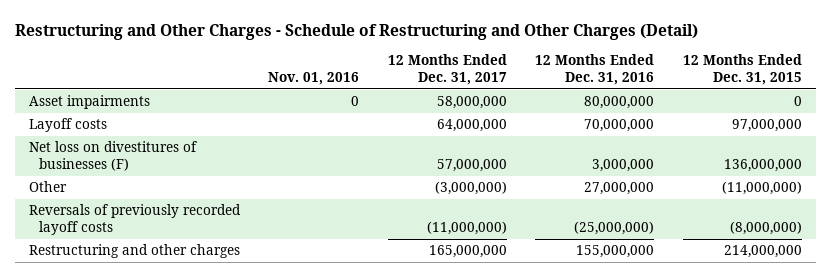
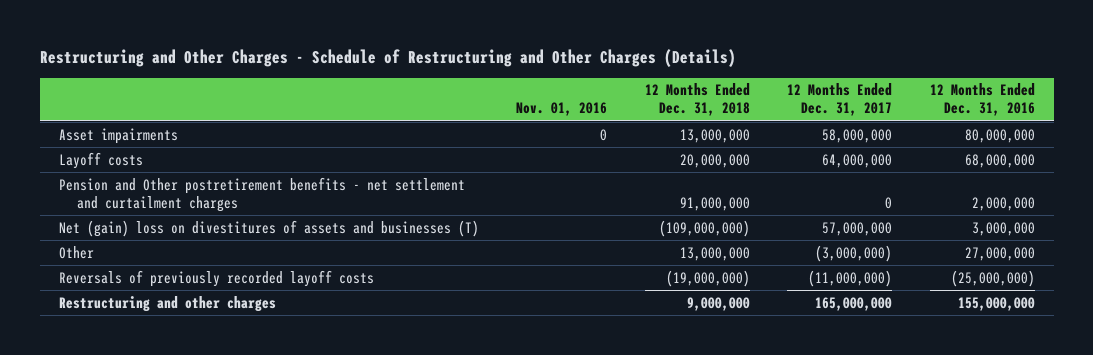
[14,23,698,40] Restructuring and Other Charges - Schedule of Restructuring and Other Charges (Detail) -> [39,48,736,67] Restructuring and Other Charges - Schedule of Restructuring and Other Charges (Details)
[682,54,802,86] 12 Months Ended Dec. 31, 2015 -> none
none -> [644,83,750,117] 12 Months Ended Dec. 31, 2018
[584,119,655,133] 70,000,000 -> [964,153,1035,168] 68,000,000
none -> [58,176,465,212] Pension and Other postretirement benefits - net settlement and curtailment charges
[29,141,198,172] Net loss on divestitures of businesses (F) -> [58,219,479,237] Net (gain) loss on divestitures of assets and businesses (T)

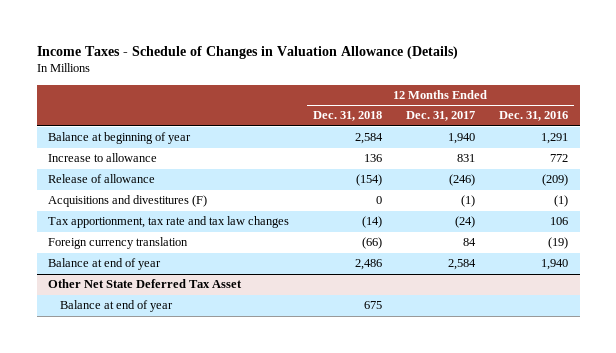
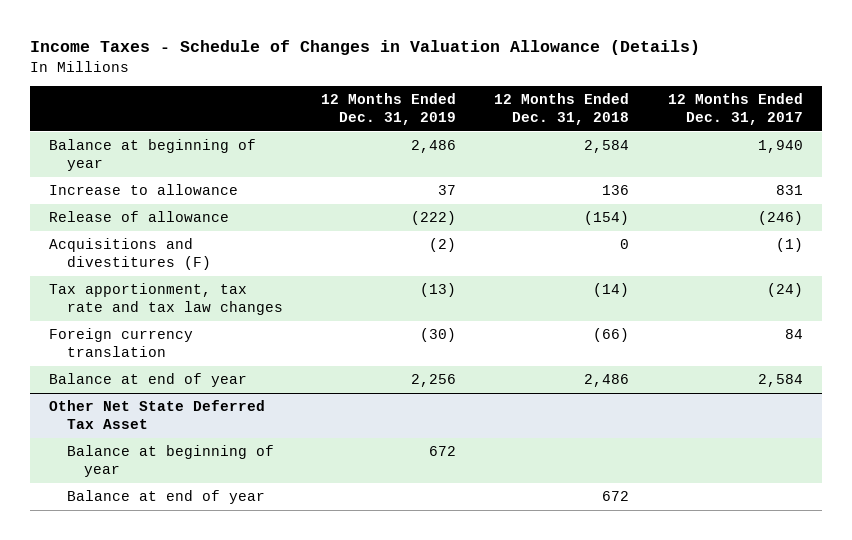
[498,111,568,122] Dec. 31, 2016 -> none
none -> [320,93,456,126] 12 Months Ended Dec. 31, 2019
none -> [66,445,274,478] Balance at beginning of year
[364,301,383,310] 675 -> [602,491,630,502] 672

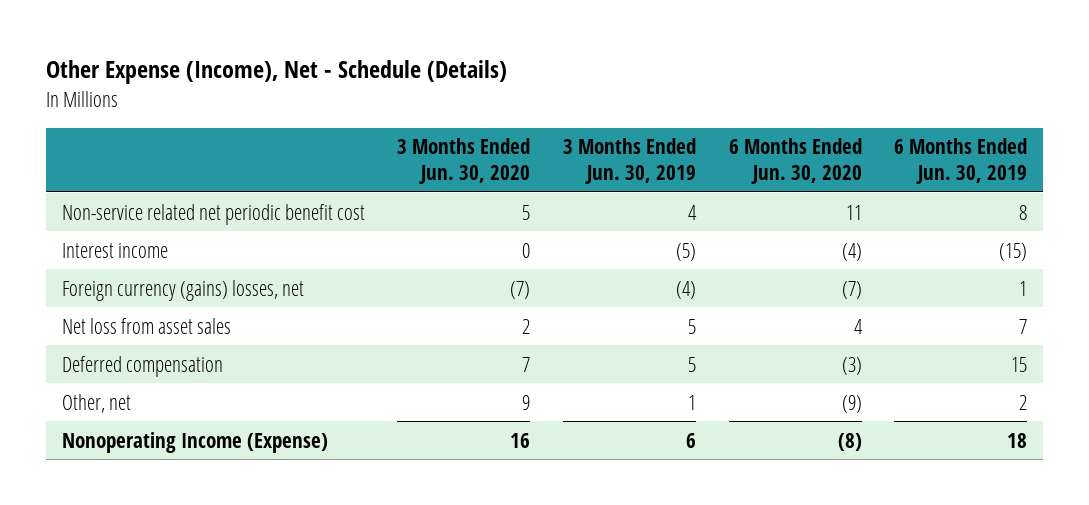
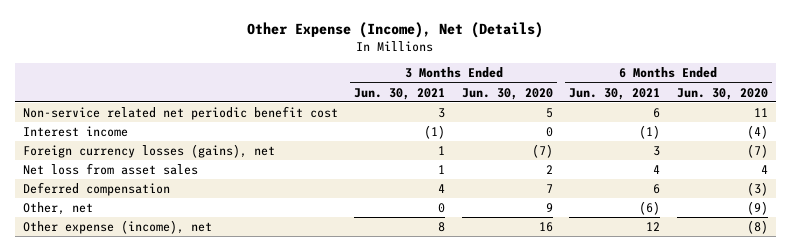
[45,60,507,85] Other Expense (Income), Net - Schedule (Details) -> [247,21,544,38] Other Expense (Income), Net (Details)
[563,138,697,184] 3 Months Ended Jun. 30, 2019 -> none
[894,138,1028,184] 6 Months Ended Jun. 30, 2019 -> none
none -> [354,87,446,100] Jun. 30, 2021
none -> [569,87,661,100] Jun. 30, 2021
[61,279,304,301] Foreign currency (gains) losses, net -> [22,144,275,159] Foreign currency losses (gains), net
[61,431,328,453] Nonoperating Income (Expense) -> [22,220,212,235] Other expense (income), net

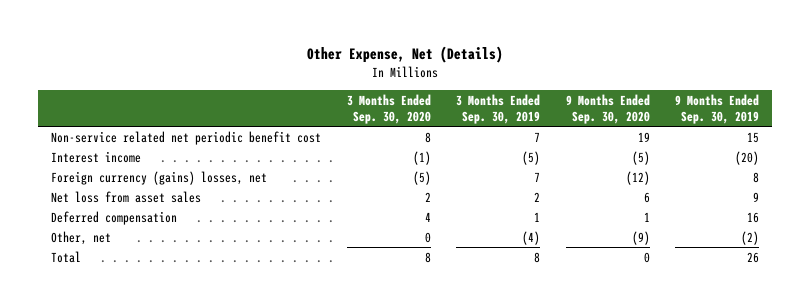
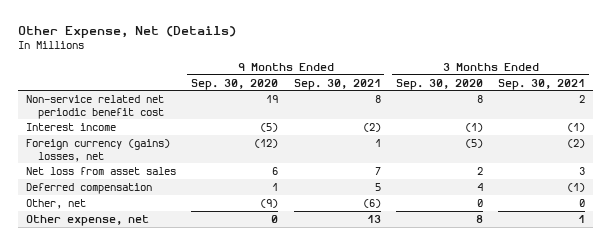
[456,93,541,124] 3 Months Ended Sep. 30, 2019 -> none
[675,93,760,124] 9 Months Ended Sep. 30, 2019 -> none
none -> [293,78,381,90] Sep. 30, 2021
none -> [498,78,586,90] Sep. 30, 2021
[51,250,82,263] Total -> [25,214,149,226] Other expense, net

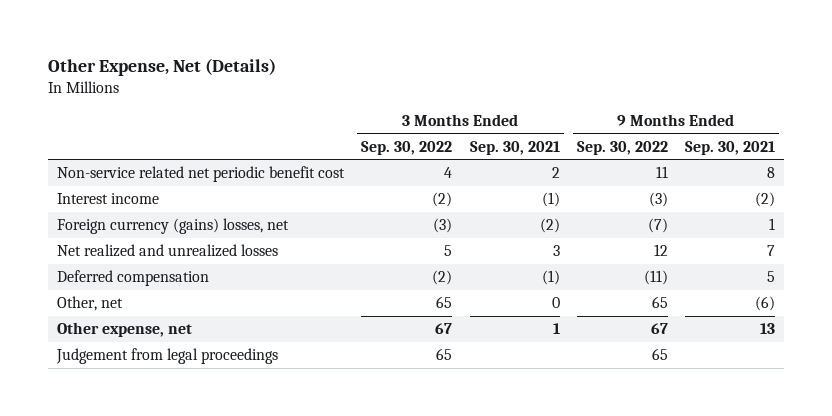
[191,78,279,90] Sep. 30, 2020 -> none
[395,78,483,90] Sep. 30, 2020 -> none
none -> [361,140,453,155] Sep. 30, 2022
none -> [576,140,668,155] Sep. 30, 2022
[25,166,176,175] Net loss from asset sales -> none
none -> [57,244,279,258] Net realized and unrealized losses
none -> [56,348,279,365] Judgement from legal proceedings

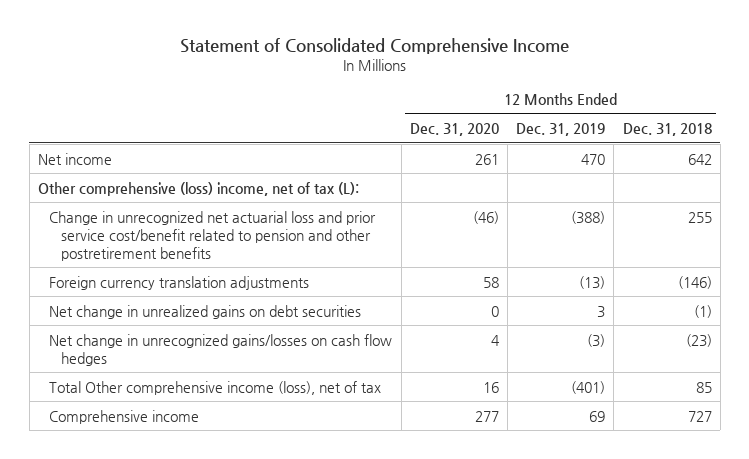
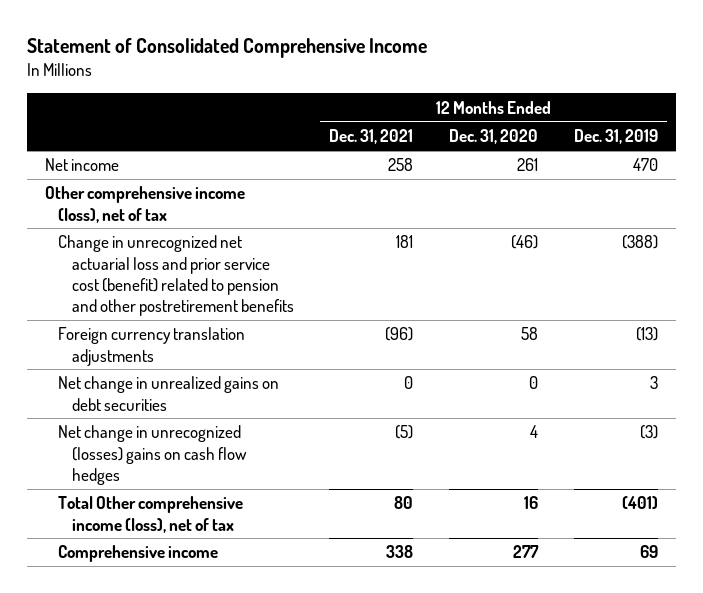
[622,123,712,137] Dec. 31, 2018 -> none
none -> [329,129,414,145] Dec. 31, 2021
[37,181,359,196] Other comprehensive (loss) income, net of tax (L): -> [44,186,245,223] Other comprehensive income (loss), net of tax
[49,210,377,261] Change in unrecognized net actuarial loss and prior service cost/benefit related to pension and other postretirement benefits -> [58,235,294,316] Change in unrecognized net actuarial loss and prior service cost (benefit) related to pension and other postretirement benefits
[49,333,393,366] Net change in unrecognized gains/losses on cash flow hedges -> [58,425,247,485] Net change in unrecognized (losses) gains on cash flow hedges

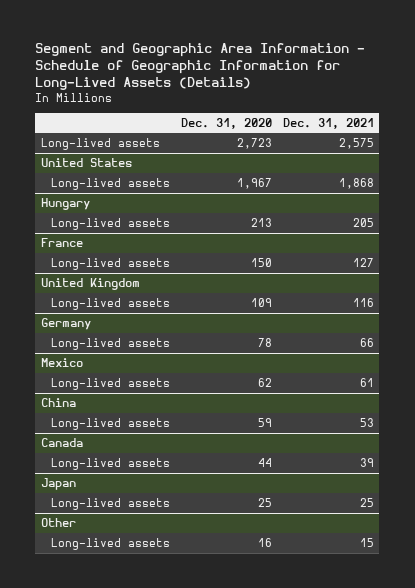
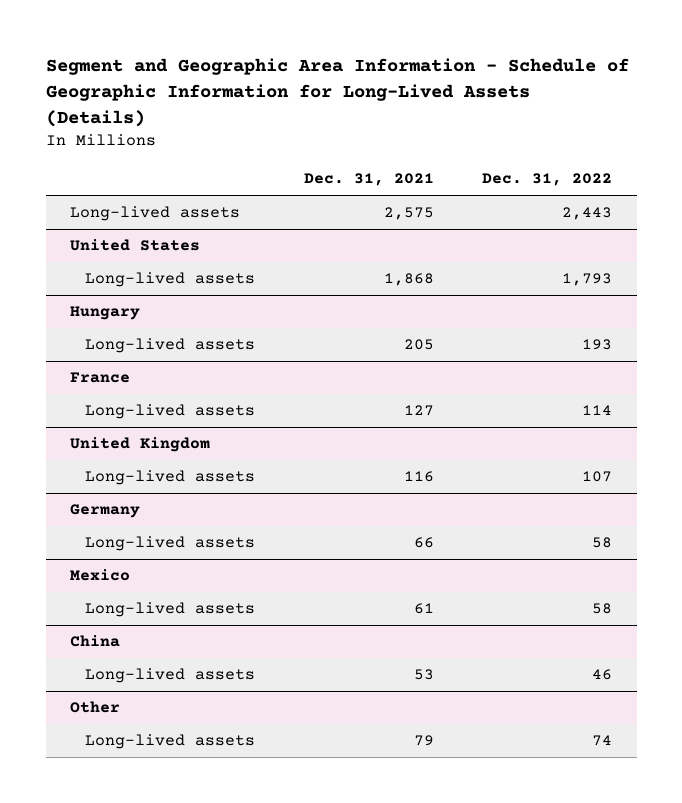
[180,117,272,129] Dec. 31, 2020 -> none
none -> [482,173,613,187] Dec. 31, 2022
[40,438,83,448] Canada -> none
[50,458,170,471] Long-lived assets -> none
[40,478,76,491] Japan -> none
[50,498,170,511] Long-lived assets -> none
[359,538,374,548] 15 -> [413,735,434,747] 79

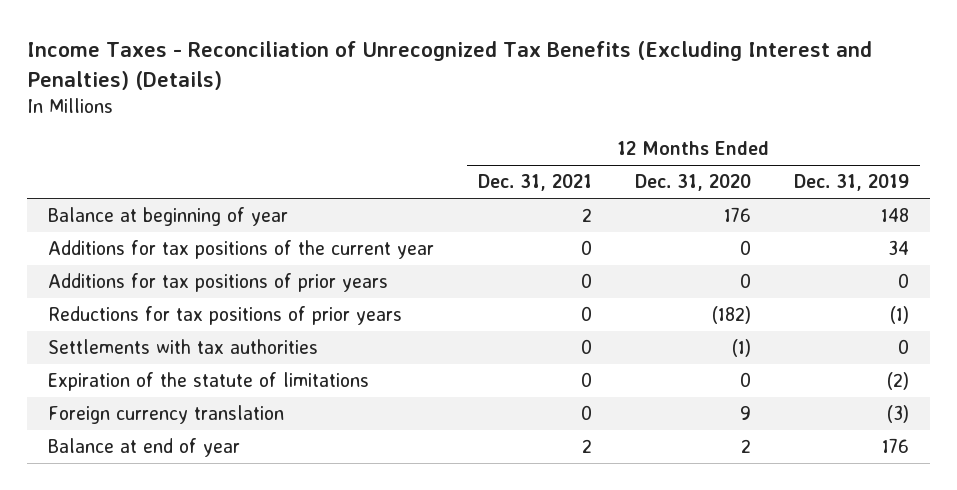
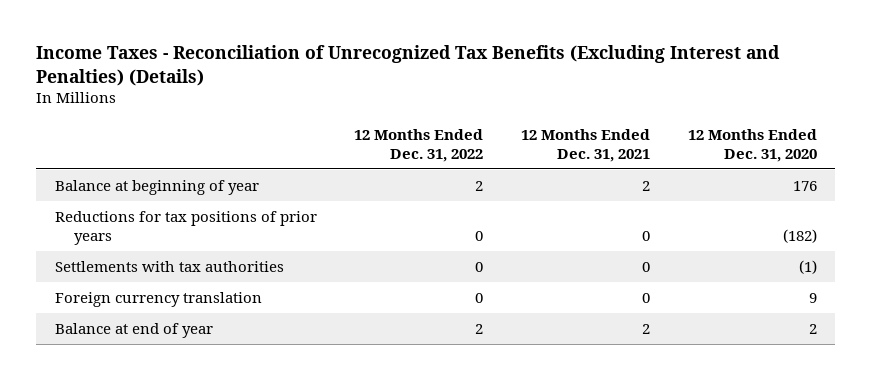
[793,174,909,192] Dec. 31, 2019 -> none
none -> [354,128,484,162] 12 Months Ended Dec. 31, 2022
[48,240,435,260] Additions for tax positions of the current year -> none
[48,273,389,293] Additions for tax positions of prior years -> none
[48,372,370,392] Expiration of the statute of limitations -> none

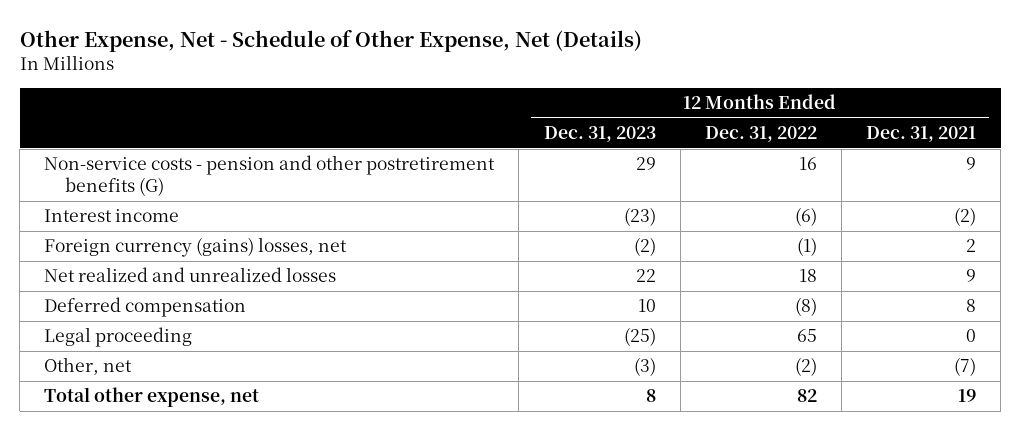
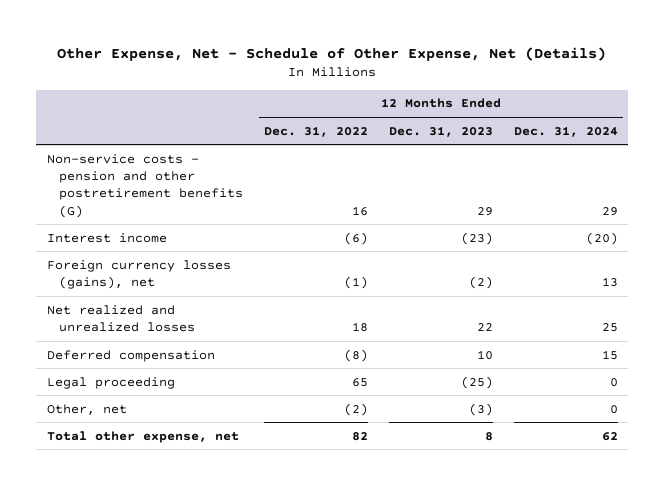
[866,126,977,143] Dec. 31, 2021 -> none
none -> [513,125,618,137] Dec. 31, 2024
[44,237,348,258] Foreign currency (gains) losses, net -> [46,259,231,290] Foreign currency losses (gains), net

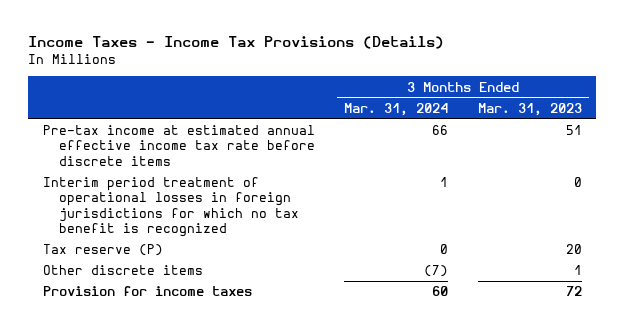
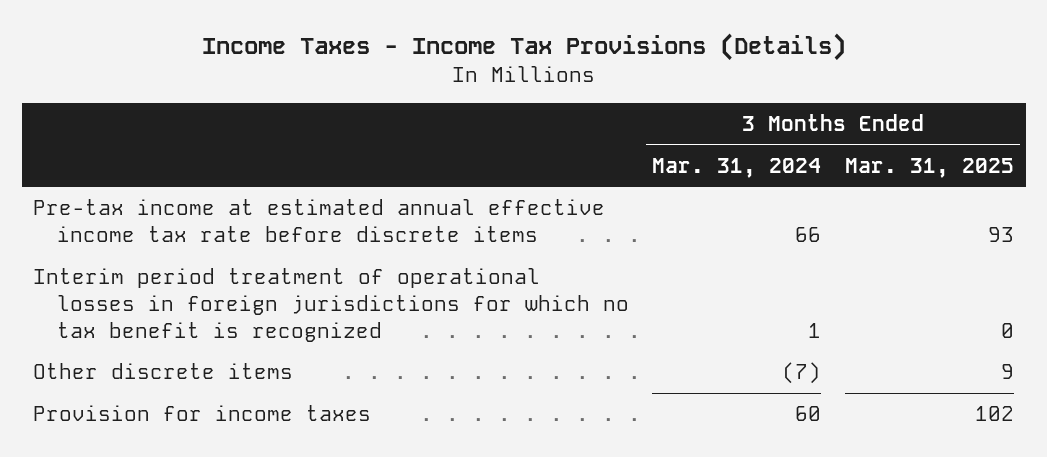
[477,102,582,116] Mar. 31, 2023 -> none
none -> [844,157,1014,178] Mar. 31, 2025
[43,244,164,257] Tax reserve (P) -> none

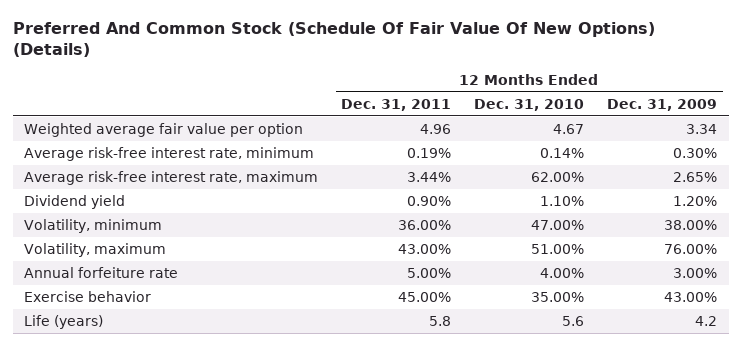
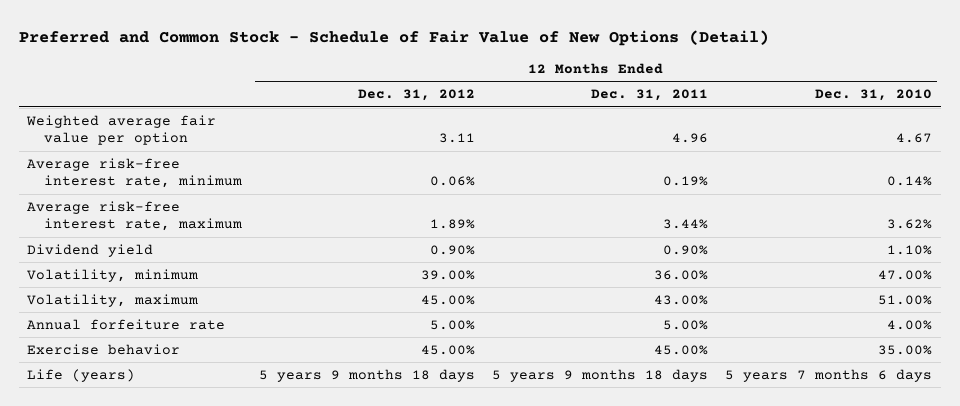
[12,21,655,57] Preferred And Common Stock (Schedule Of Fair Value Of New Options) (Details) -> [18,29,769,46] Preferred and Common Stock - Schedule of Fair Value of New Options (Detail)
[607,98,718,111] Dec. 31, 2009 -> none
none -> [358,89,476,102] Dec. 31, 2012
[531,171,585,182] 62.00% -> [887,219,933,230] 3.62%
[429,315,452,326] 5.8 -> [492,368,709,382] 5 years 9 months 18 days
[562,315,585,326] 5.6 -> [725,368,933,382] 5 years 7 months 6 days

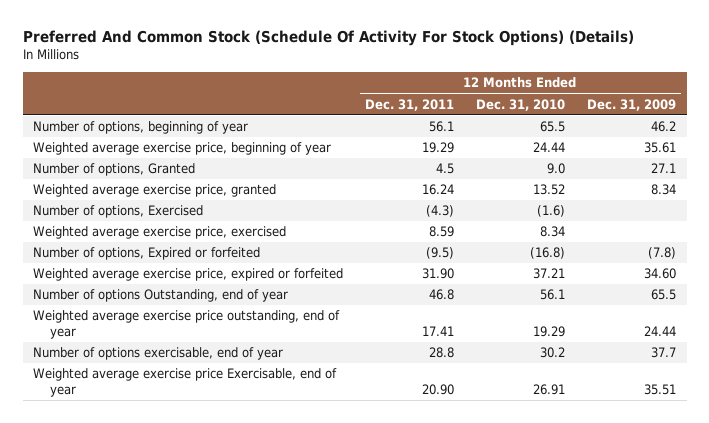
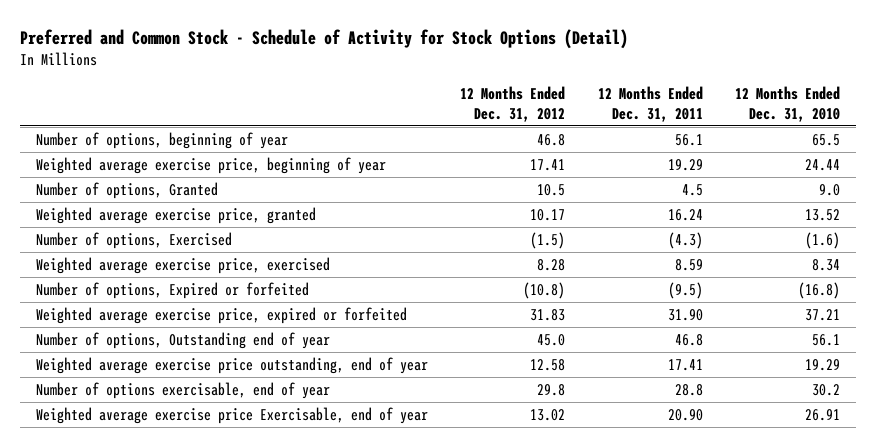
[22,30,634,47] Preferred And Common Stock (Schedule Of Activity For Stock Options) (Details) -> [19,29,628,50] Preferred and Common Stock - Schedule of Activity for Stock Options (Detail)
[586,98,676,111] Dec. 31, 2009 -> none
none -> [460,85,566,122] 12 Months Ended Dec. 31, 2012
[33,289,289,303] Number of options Outstanding, end of year -> [36,332,331,350] Number of options, Outstanding end of year

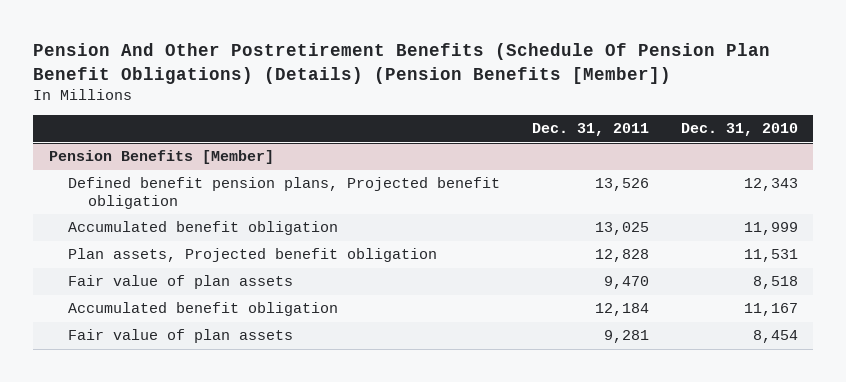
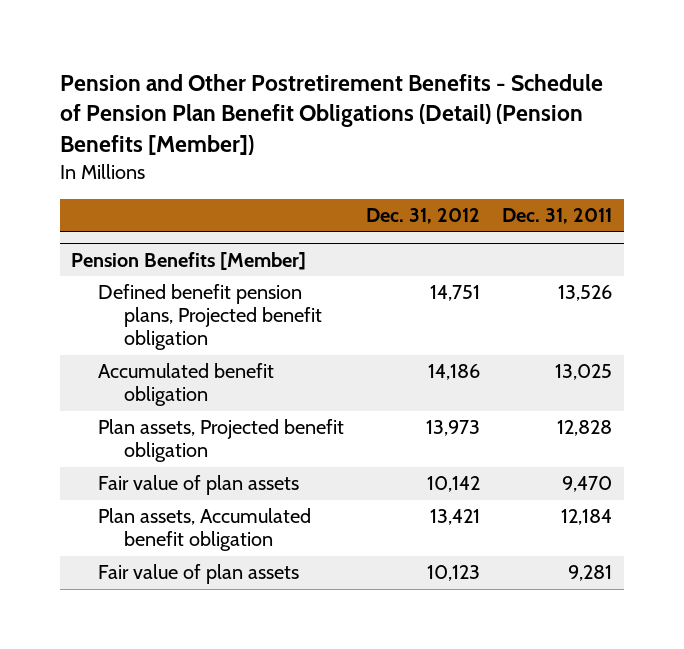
[32,43,770,84] Pension And Other Postretirement Benefits (Schedule Of Pension Plan Benefit Obligations) (Details) (Pension Benefits [Member]) -> [59,73,603,156] Pension and Other Postretirement Benefits - Schedule of Pension Plan Benefit Obligations (Detail) (Pension Benefits [Member])
[680,123,798,137] Dec. 31, 2010 -> none
none -> [366,207,481,224] Dec. 31, 2012
[68,302,339,317] Accumulated benefit obligation -> [97,508,311,552] Plan assets, Accumulated benefit obligation

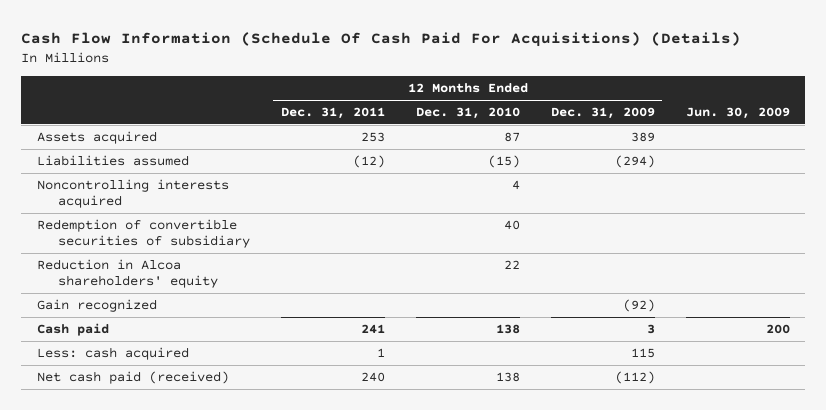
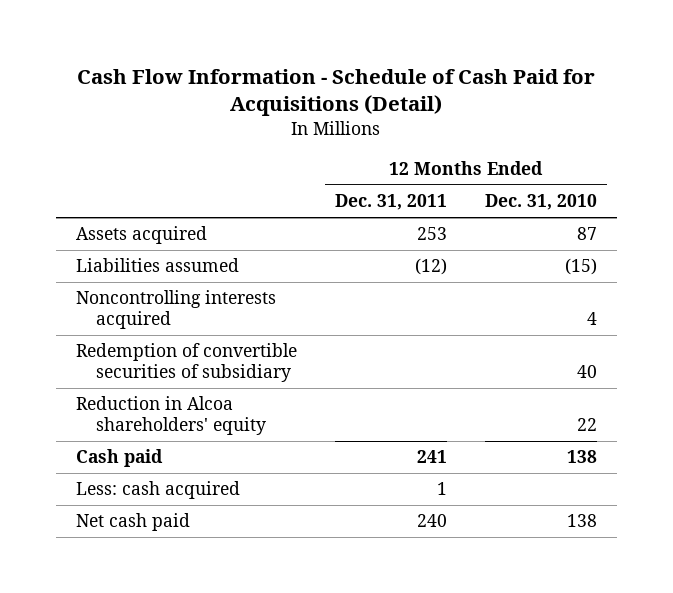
[21,32,742,48] Cash Flow Information (Schedule Of Cash Paid For Acquisitions) (Details) -> [77,68,596,117] Cash Flow Information - Schedule of Cash Paid for Acquisitions (Detail)
[550,107,655,120] Dec. 31, 2009 -> none
[685,107,790,120] Jun. 30, 2009 -> none
[36,299,157,313] Gain recognized -> none
[36,371,229,385] Net cash paid (received) -> [75,513,190,532] Net cash paid

